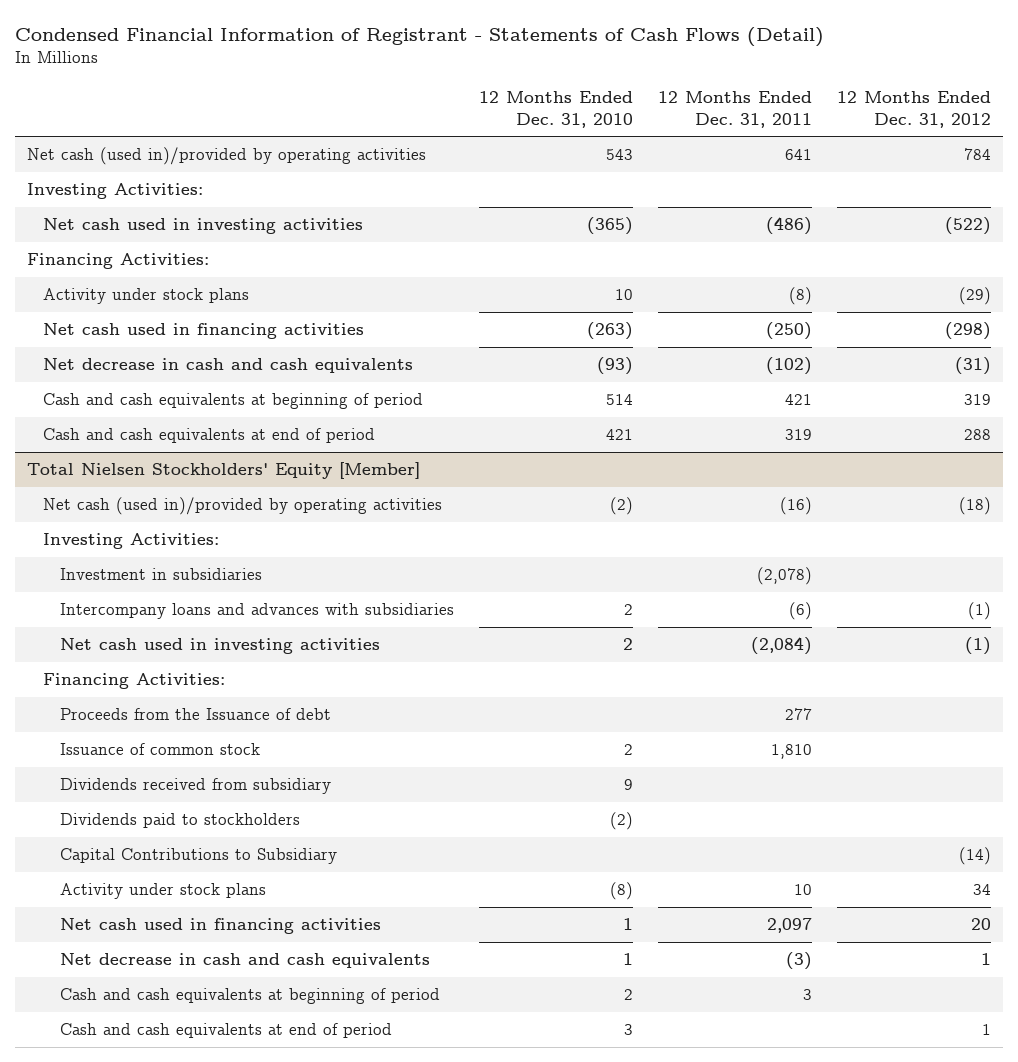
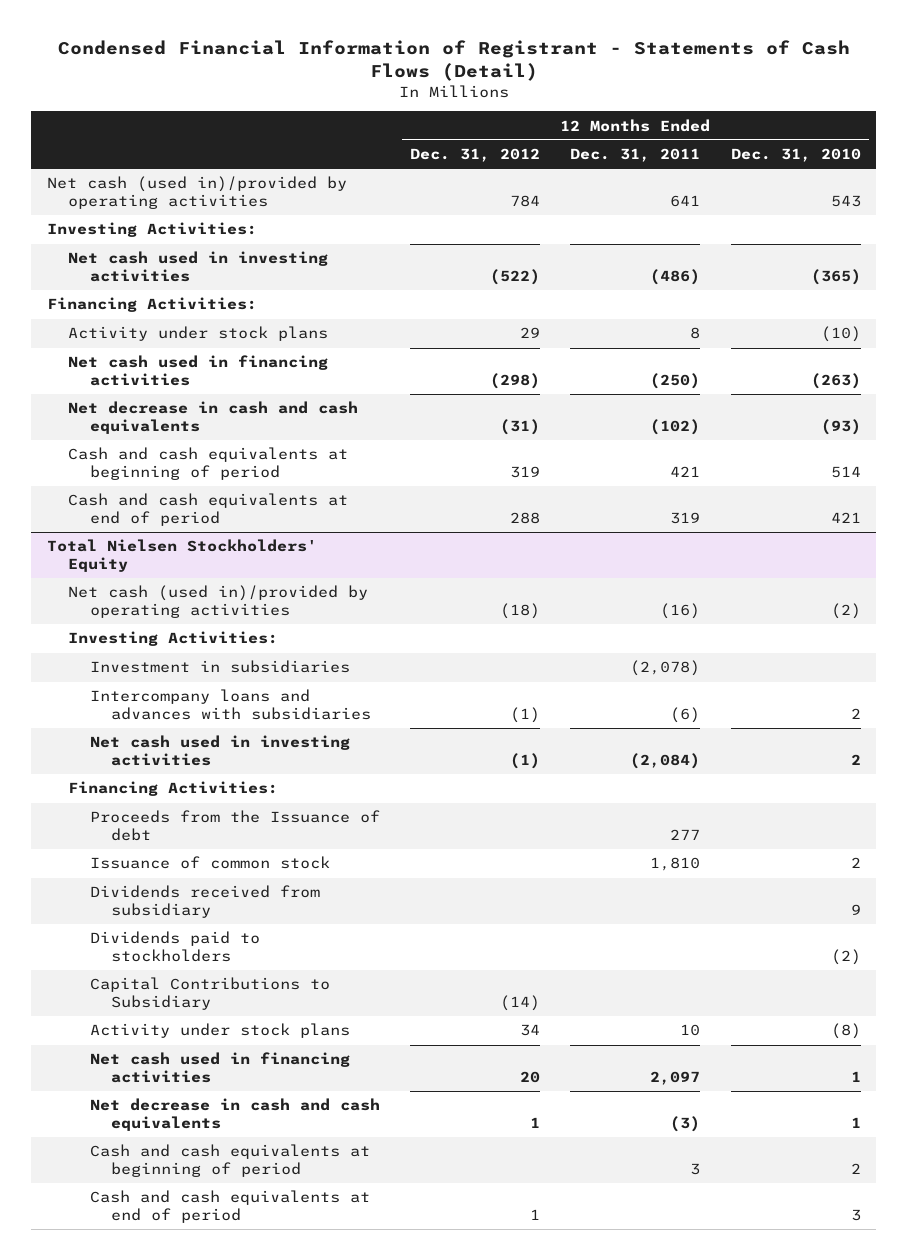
[614,289,633,301] 10 -> [820,326,861,343] (10)
[788,287,812,306] (8) -> [690,327,701,340] 8
[958,287,991,306] (29) -> [520,327,541,339] 29
[27,462,421,480] Total Nielsen Stockholders' Equity [Member] -> [46,539,317,573] Total Nielsen Stockholders' Equity

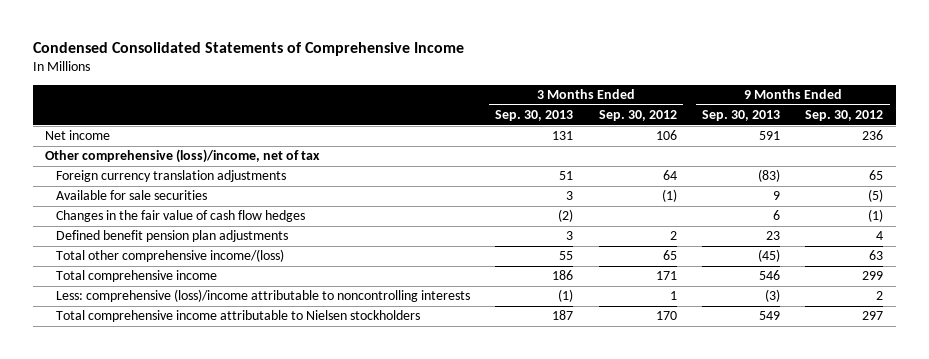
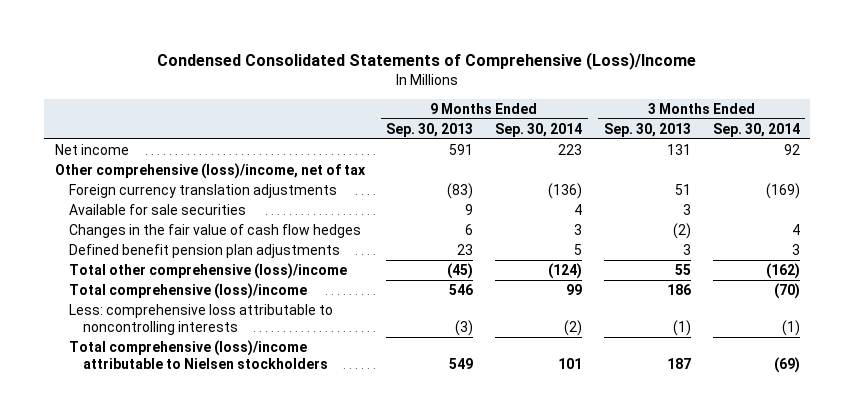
[32,42,464,57] Condensed Consolidated Statements of Comprehensive Income -> [157,51,697,70] Condensed Consolidated Statements of Comprehensive (Loss)/Income
[598,110,677,122] Sep. 30, 2012 -> none
[805,110,884,122] Sep. 30, 2012 -> none
none -> [495,122,583,137] Sep. 30, 2014
none -> [712,122,800,137] Sep. 30, 2014
[55,249,284,263] Total other comprehensive income/(loss) -> [69,262,348,279] Total other comprehensive (loss)/income
[55,270,217,283] Total comprehensive income -> [69,282,308,299] Total comprehensive (loss)/income
[55,289,470,303] Less: comprehensive (loss)/income attributable to noncontrolling interests -> [69,303,334,335] Less: comprehensive loss attributable to noncontrolling interests
[55,310,420,323] Total comprehensive income attributable to Nielsen stockholders -> [69,339,329,369] Total comprehensive (loss)/income attributable to Nielsen stockholders

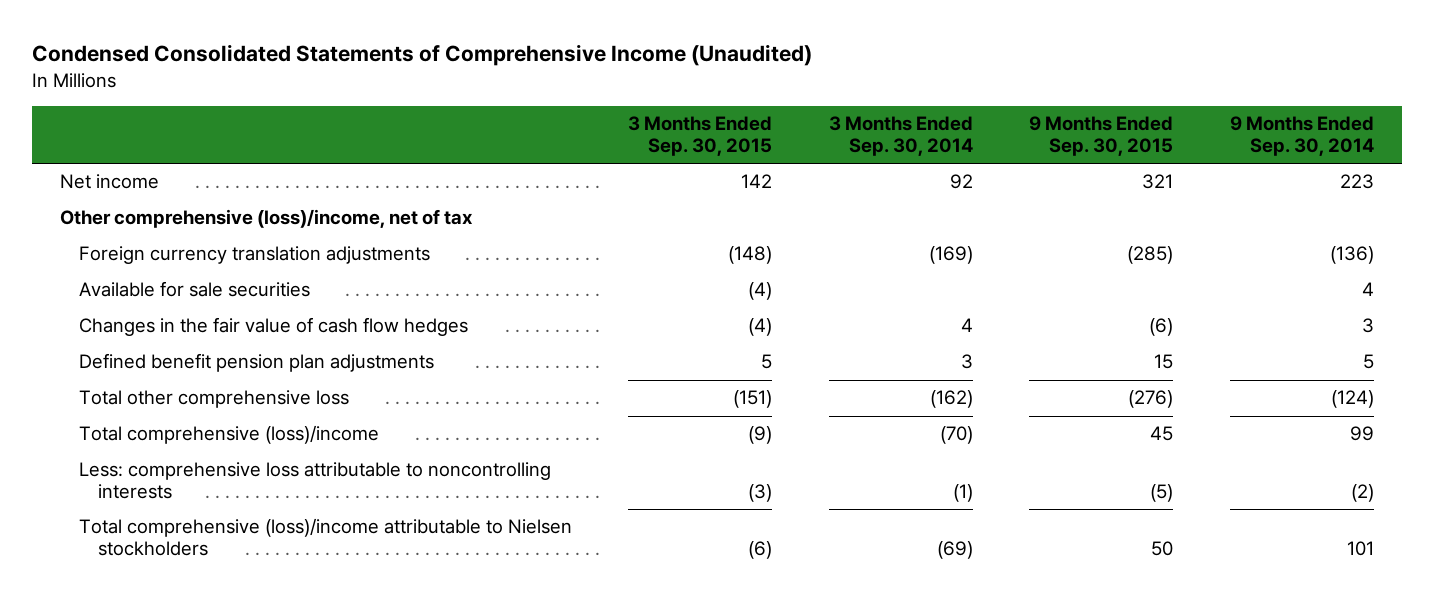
[157,51,697,70] Condensed Consolidated Statements of Comprehensive (Loss)/Income -> [32,44,813,67] Condensed Consolidated Statements of Comprehensive Income (Unaudited)
[386,122,474,137] Sep. 30, 2013 -> none
[603,122,691,137] Sep. 30, 2013 -> none
none -> [628,116,773,157] 3 Months Ended Sep. 30, 2015
none -> [1029,116,1174,157] 9 Months Ended Sep. 30, 2015
[69,262,348,279] Total other comprehensive (loss)/income -> [79,390,350,409] Total other comprehensive loss

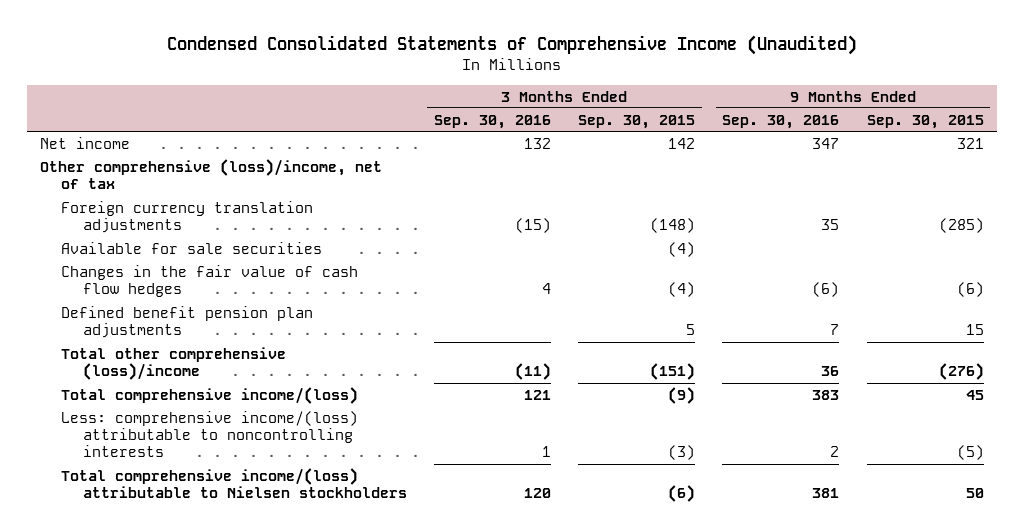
[828,116,973,157] 3 Months Ended Sep. 30, 2014 -> none
[1229,116,1374,157] 9 Months Ended Sep. 30, 2014 -> none
none -> [433,114,551,129] Sep. 30, 2016
none -> [722,114,840,129] Sep. 30, 2016
[79,390,350,409] Total other comprehensive loss -> [61,346,287,381] Total other comprehensive (loss)/income
[79,425,380,445] Total comprehensive (loss)/income -> [61,386,359,404] Total comprehensive income/(loss)
[79,462,552,500] Less: comprehensive loss attributable to noncontrolling interests -> [61,410,359,458] Less: comprehensive income/(loss) attributable to noncontrolling interests
[79,518,573,557] Total comprehensive (loss)/income attributable to Nielsen stockholders -> [61,467,407,499] Total comprehensive income/(loss) attributable to Nielsen stockholders

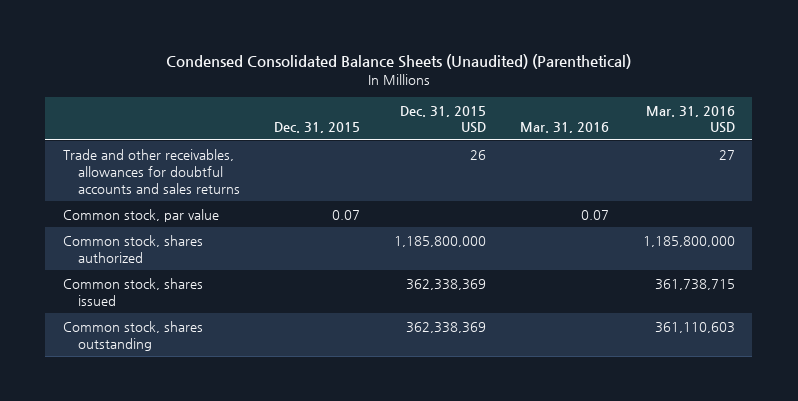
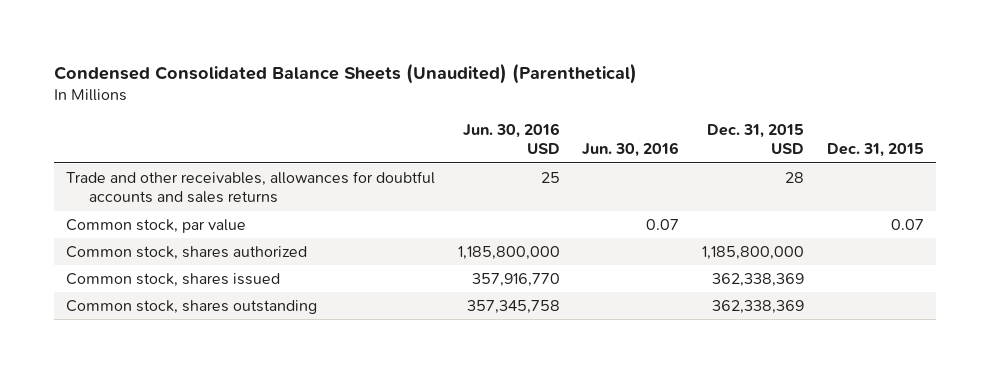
[520,122,610,134] Mar. 31, 2016 -> none
[646,105,736,134] Mar. 31, 2016 USD -> none
none -> [462,123,560,155] Jun. 30, 2016 USD
none -> [582,142,680,158] Jun. 30, 2016
[470,149,487,160] 26 -> [785,172,805,184] 28

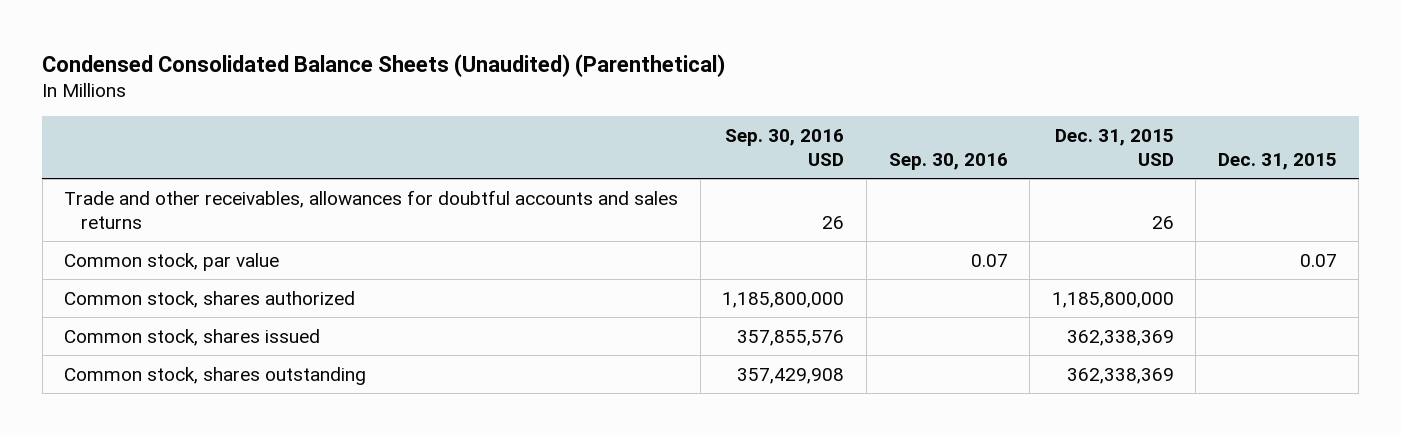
[462,123,560,155] Jun. 30, 2016 USD -> none
[582,142,680,158] Jun. 30, 2016 -> none
none -> [725,129,845,167] Sep. 30, 2016 USD
none -> [888,153,1008,171] Sep. 30, 2016
[785,172,805,184] 28 -> [1151,215,1174,229] 26

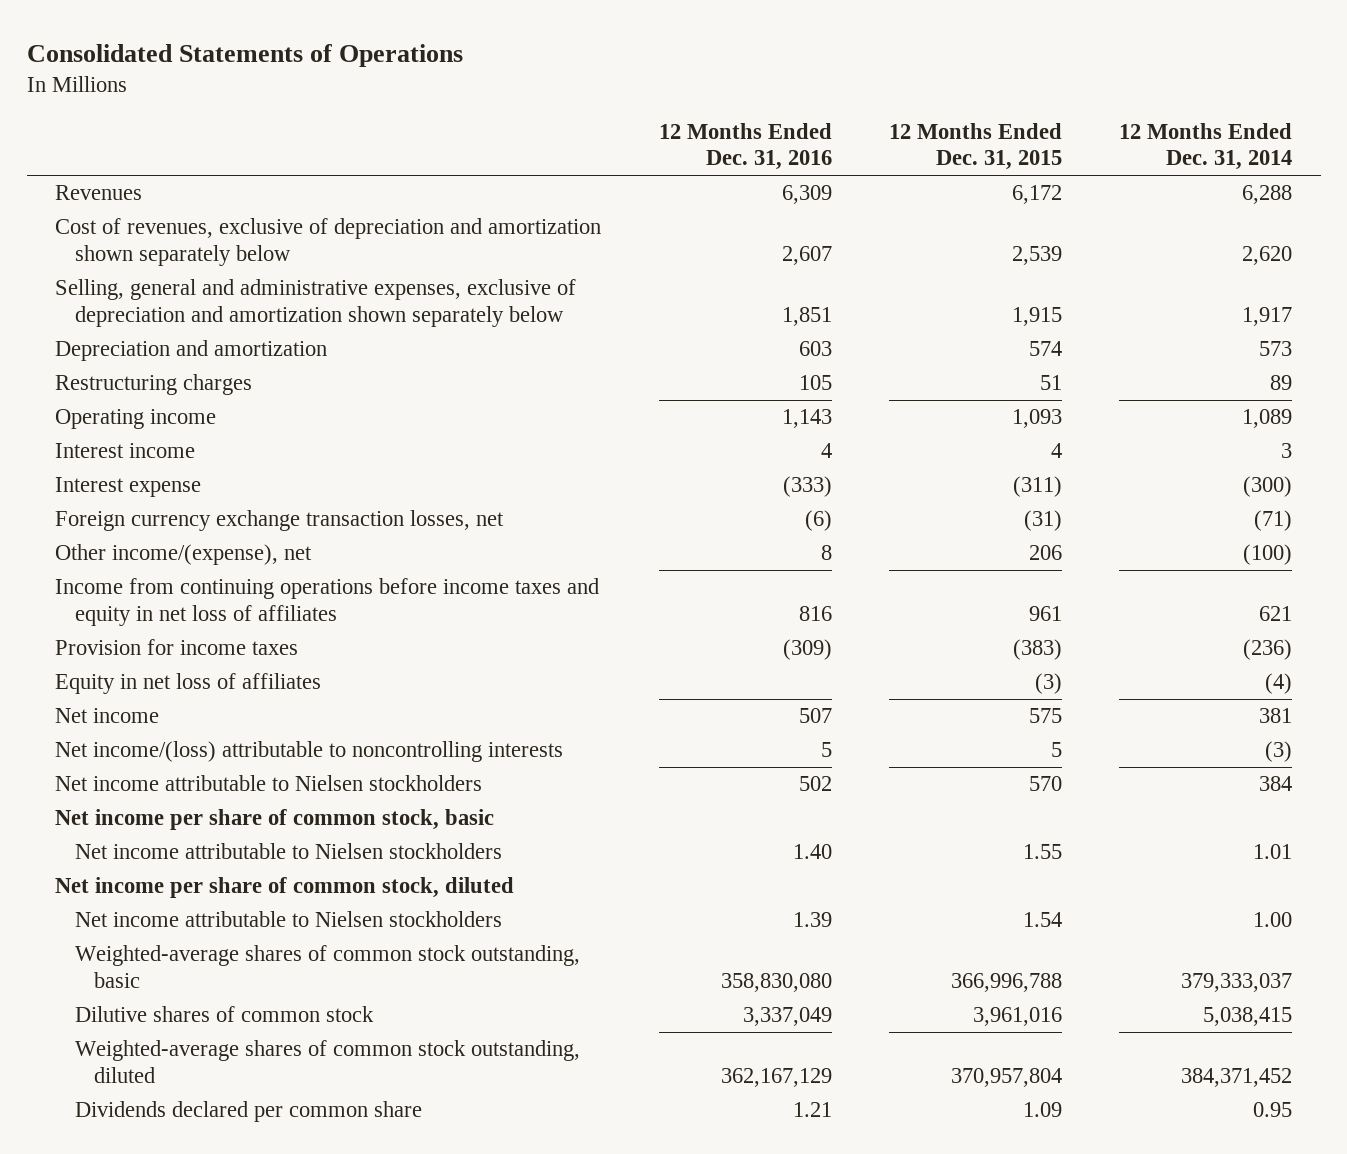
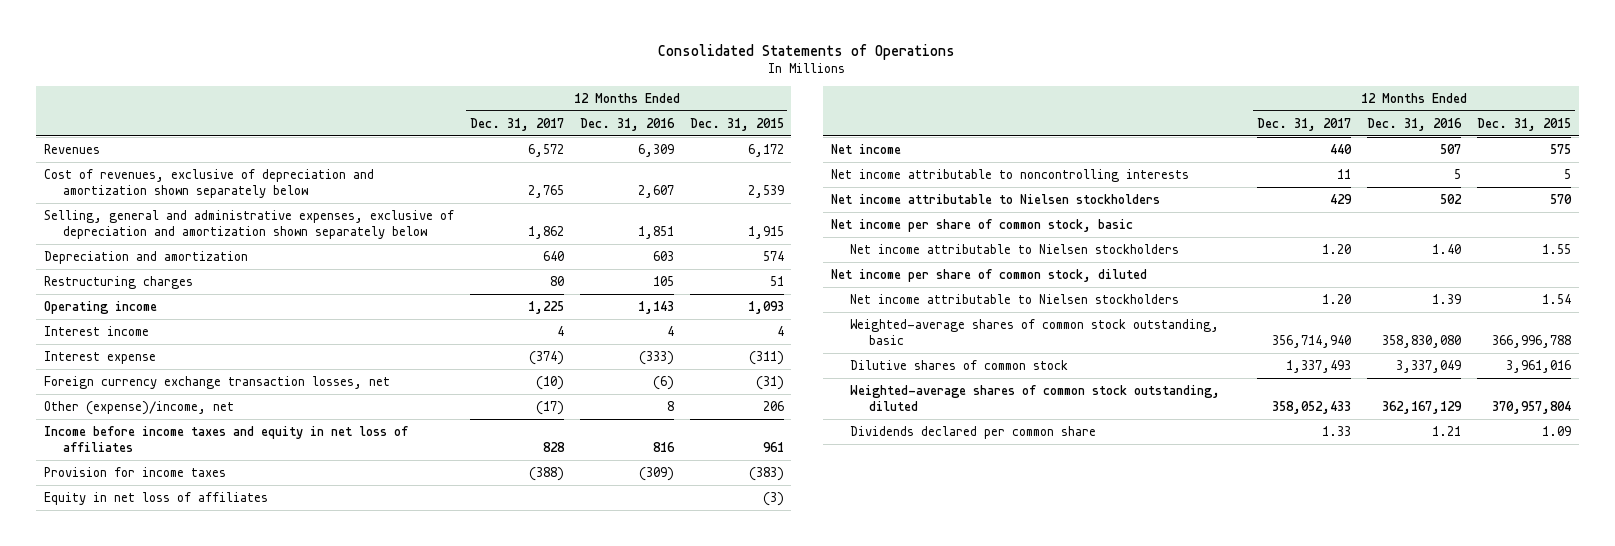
[1118,122,1292,171] 12 Months Ended Dec. 31, 2014 -> none
none -> [469,117,564,131] Dec. 31, 2017
[55,544,313,566] Other income/(expense), net -> [43,400,234,415] Other (expense)/income, net
[55,578,600,626] Income from continuing operations before income taxes and equity in net loss of affiliates -> [43,425,408,452] Income before income taxes and equity in net loss of affiliates
[55,741,564,763] Net income/(loss) attributable to noncontrolling interests -> [831,168,1190,182] Net income attributable to noncontrolling interests

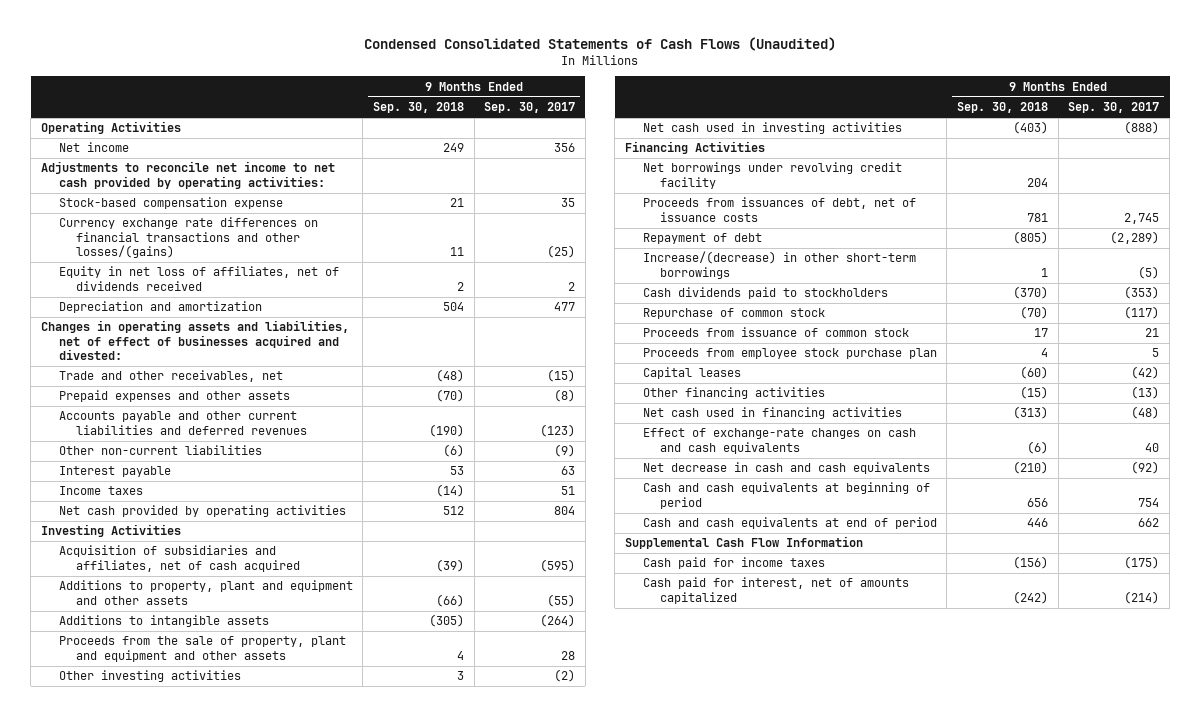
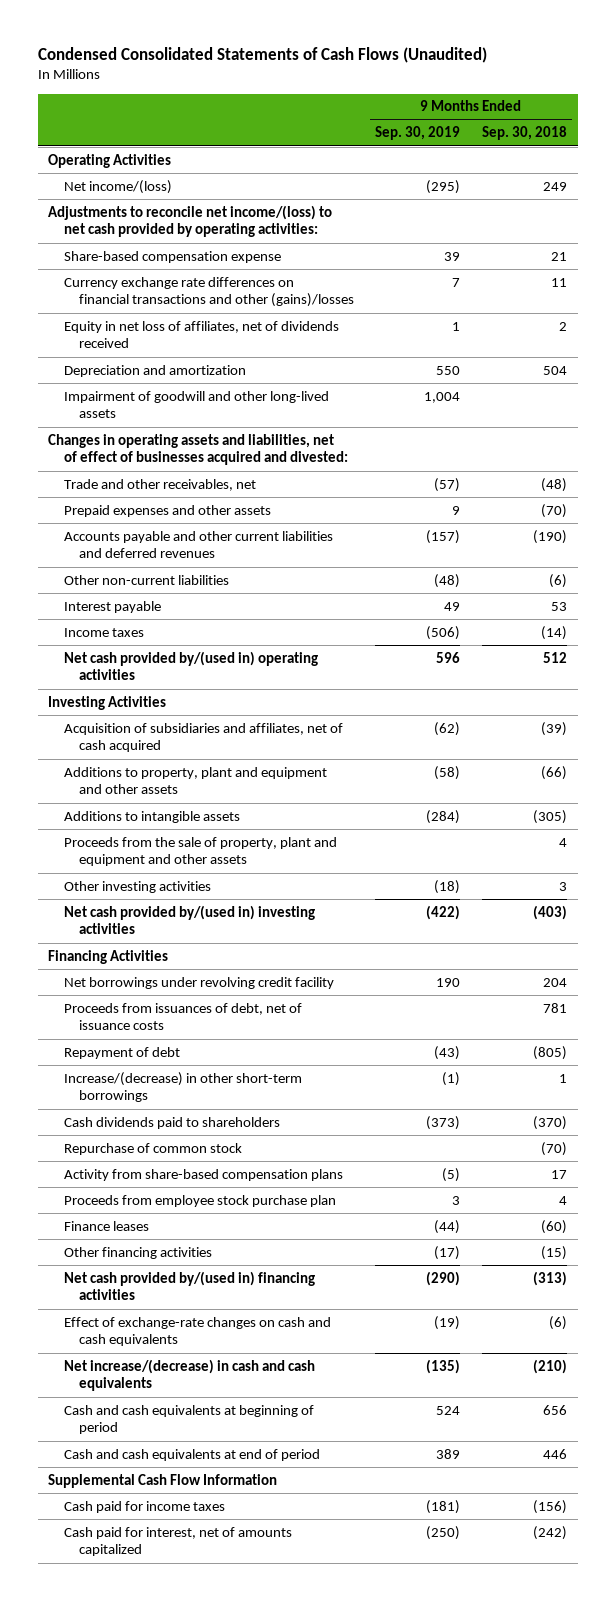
[484,102,576,114] Sep. 30, 2017 -> none
none -> [375,126,461,141] Sep. 30, 2019
[58,142,129,153] Net income -> [63,179,172,194] Net income/(loss)
[40,161,335,189] Adjustments to reconcile net income to net cash provided by operating activities: -> [48,204,333,238] Adjustments to reconcile net income/(loss) to net cash provided by operating activities:
[58,197,283,210] Stock-based compensation expense -> [63,250,281,263] Share-based compensation expense
[58,217,318,258] Currency exchange rate differences on financial transactions and other losses/(gains) -> [63,276,354,308] Currency exchange rate differences on financial transactions and other (gains)/losses
none -> [63,390,329,419] Impairment of goodwill and other long-lived assets
[58,505,346,518] Net cash provided by operating activities -> [63,650,318,681] Net cash provided by/(used in) operating activities
[642,122,902,135] Net cash used in investing activities -> [63,904,315,935] Net cash provided by/(used in) investing activities
[642,287,888,300] Cash dividends paid to stockholders -> [63,1116,280,1129] Cash dividends paid to shareholders
[642,327,909,338] Proceeds from issuance of common stock -> none
none -> [63,1168,343,1181] Activity from share-based compensation plans
[642,367,741,380] Capital leases -> [63,1220,149,1231] Finance leases
[642,407,902,420] Net cash used in financing activities -> [63,1270,315,1301] Net cash provided by/(used in) financing activities
[642,462,930,475] Net decrease in cash and cash equivalents -> [63,1358,315,1392] Net increase/(decrease) in cash and cash equivalents

